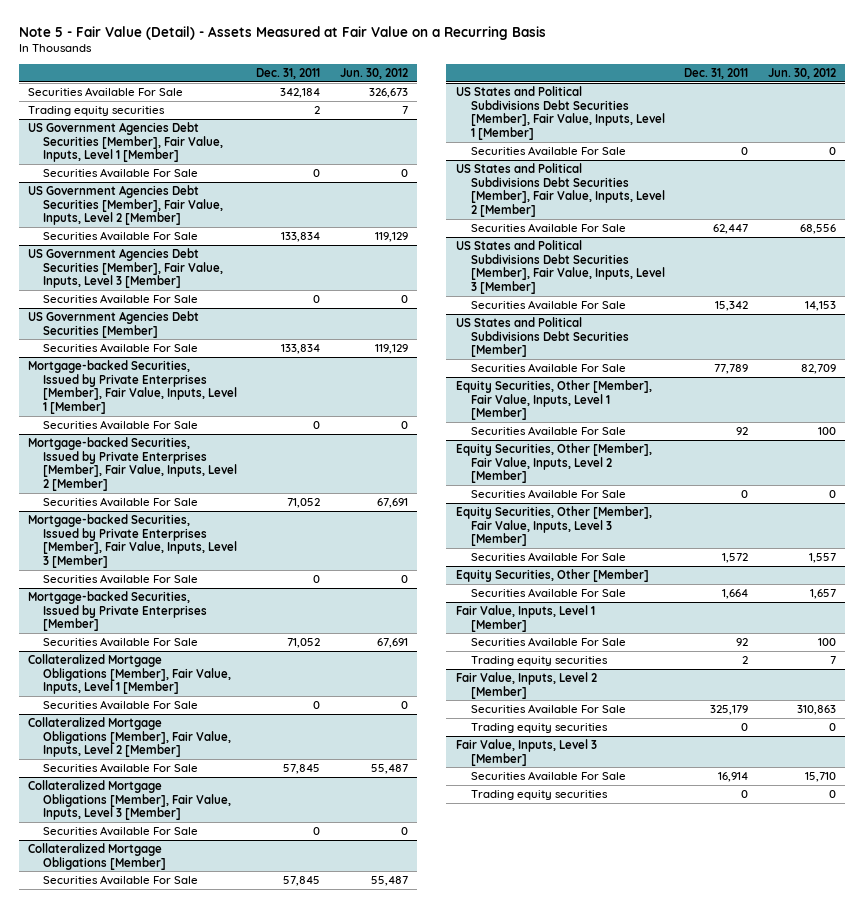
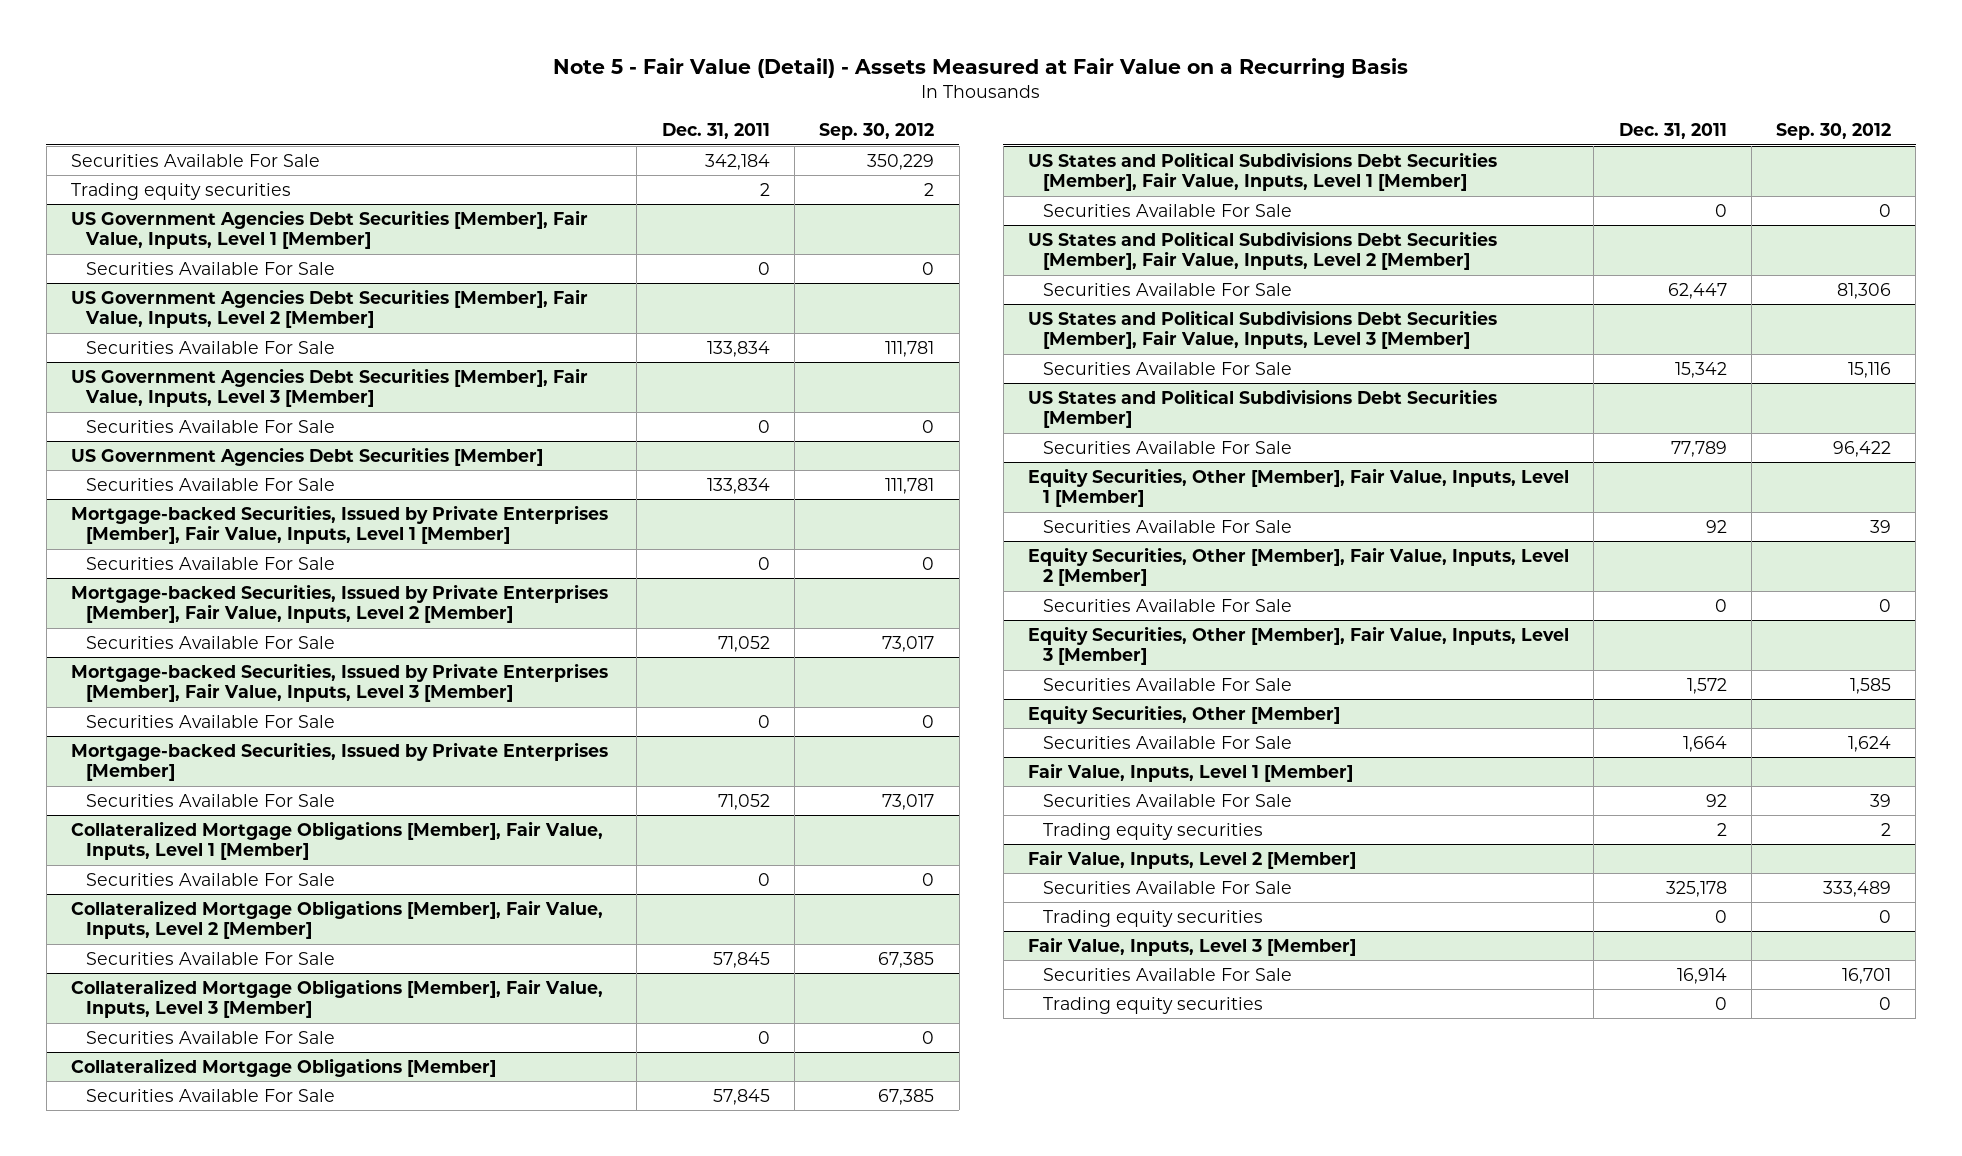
[339,67,408,79] Jun. 30, 2012 -> none
none -> [819,123,935,141] Sep. 30, 2012
[710,704,749,715] 325,179 -> [1665,880,1727,897] 325,178

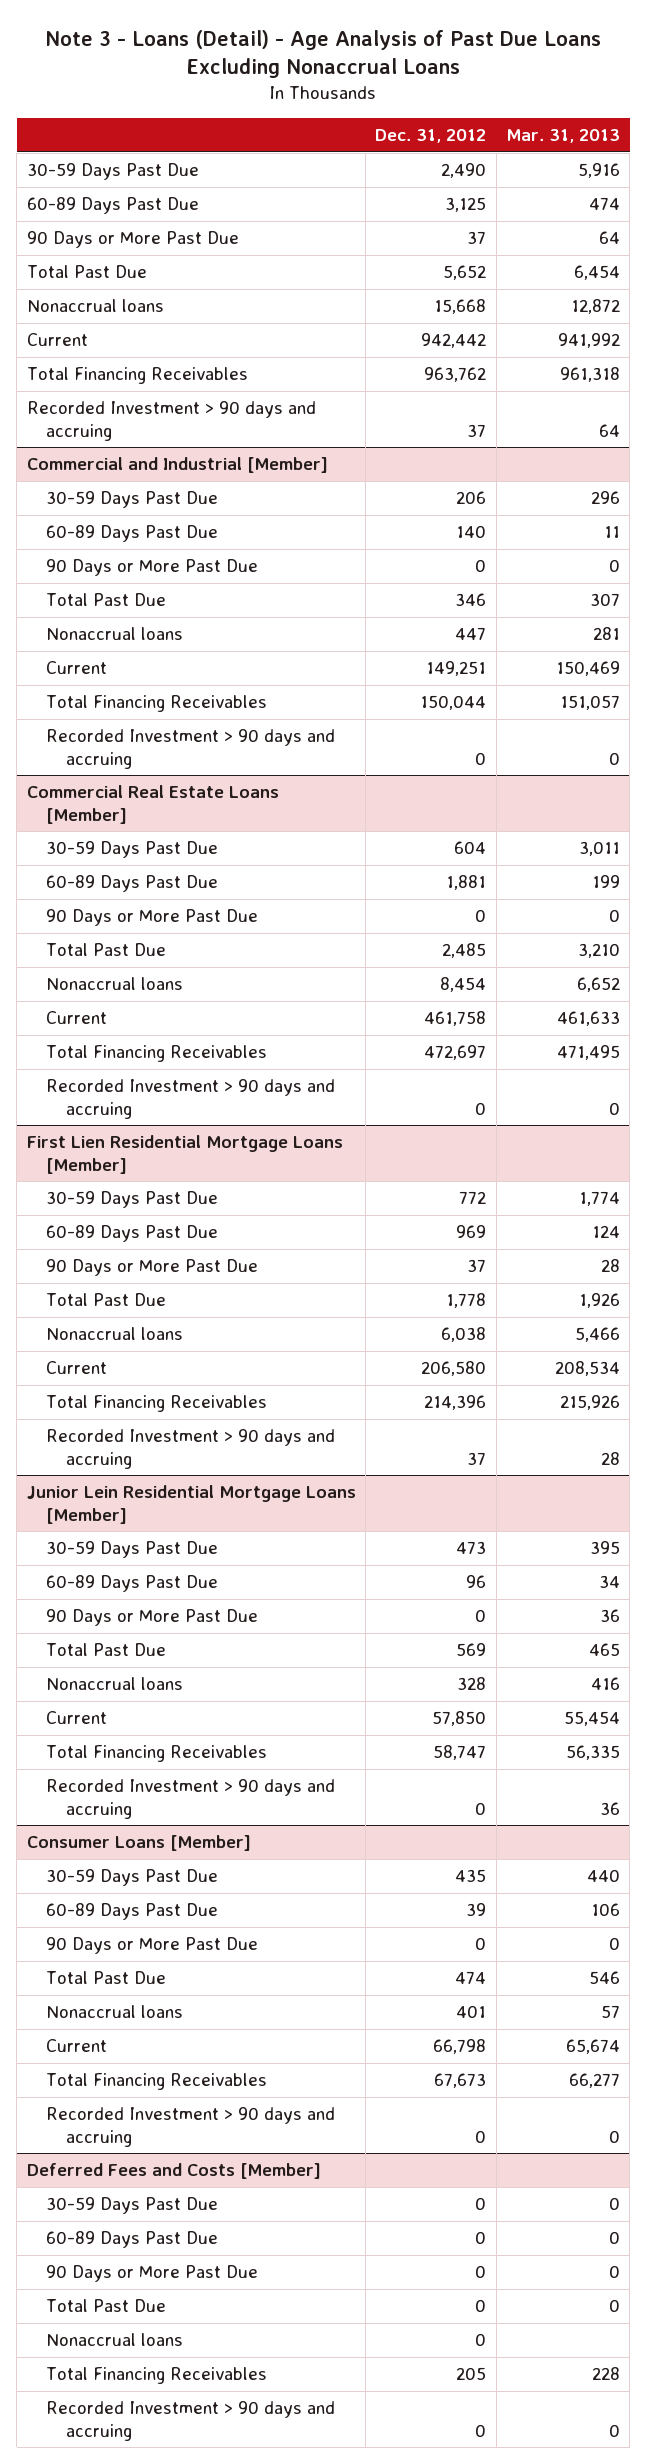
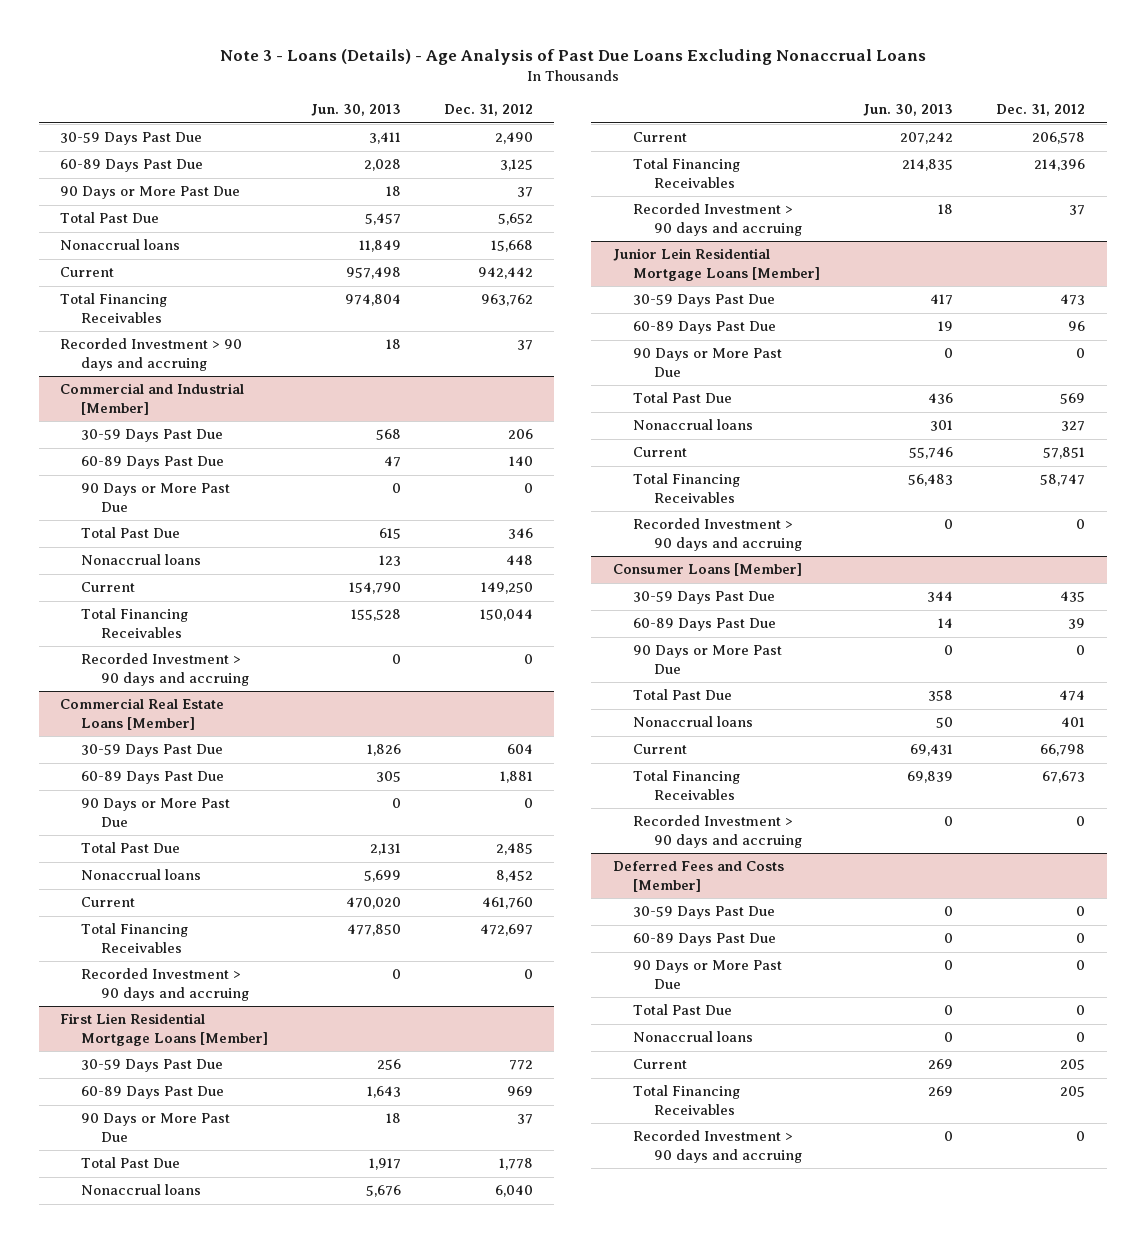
[45,29,602,79] Note 3 - Loans (Detail) - Age Analysis of Past Due Loans Excluding Nonaccrual Loans -> [219,49,926,66] Note 3 - Loans (Details) - Age Analysis of Past Due Loans Excluding Nonaccrual Loans
[505,129,620,144] Mar. 31, 2013 -> none
none -> [310,104,401,117] Jun. 30, 2013
[455,627,487,641] 447 -> [505,555,533,566] 448
[426,661,487,677] 149,251 -> [480,582,533,595] 149,250
[440,977,487,993] 8,454 -> [495,870,533,883] 8,452
[424,1011,487,1027] 461,758 -> [481,897,533,910] 461,760
[441,1327,487,1343] 6,038 -> [494,1185,533,1198] 6,040
[421,1361,487,1377] 206,580 -> [1032,132,1086,145] 206,578
[457,1677,487,1691] 328 -> [1061,421,1086,432] 327
[432,1711,487,1727] 57,850 -> [1043,447,1086,460] 57,851
none -> [633,1059,688,1070] Current

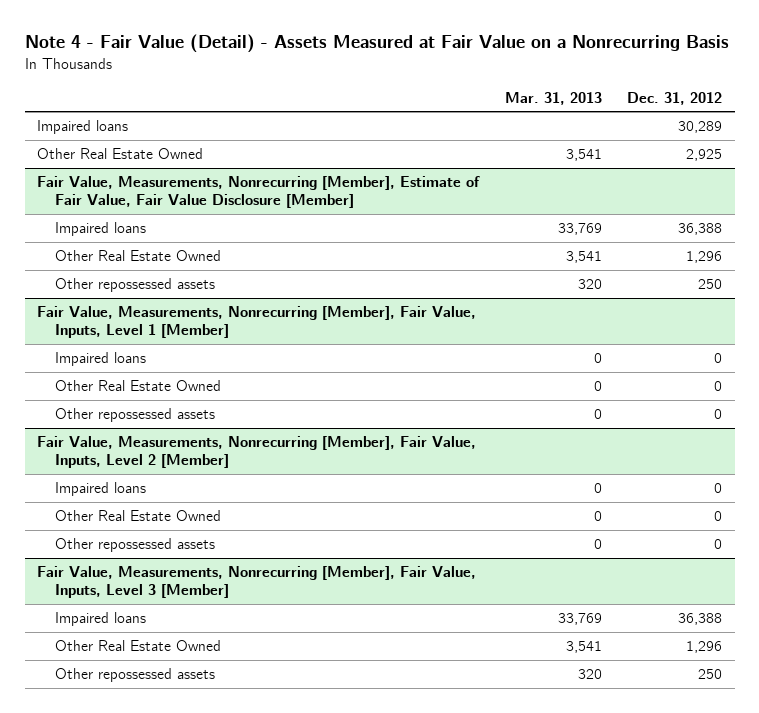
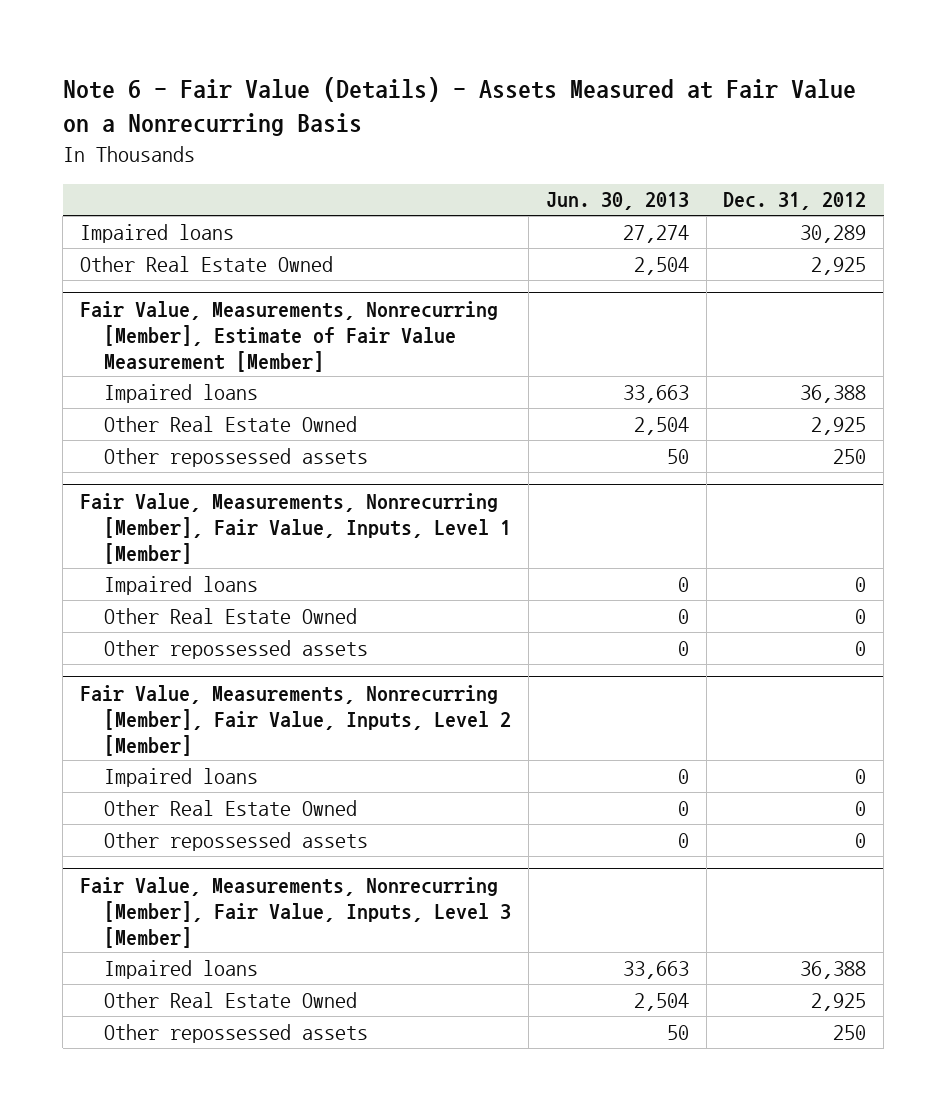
[24,34,729,54] Note 4 - Fair Value (Detail) - Assets Measured at Fair Value on a Nonrecurring Basis -> [62,76,856,137] Note 6 - Fair Value (Details) - Assets Measured at Fair Value on a Nonrecurring Basis
[504,91,602,105] Mar. 31, 2013 -> none
none -> [545,192,689,211] Jun. 30, 2013
[37,176,481,209] Fair Value, Measurements, Nonrecurring [Member], Estimate of Fair Value, Fair Value Disclosure [Member] -> [79,300,498,372] Fair Value, Measurements, Nonrecurring [Member], Estimate of Fair Value Measurement [Member]
[686,251,723,264] 1,296 -> [811,416,867,435] 2,925
[686,641,723,654] 1,296 -> [811,992,867,1011] 2,925

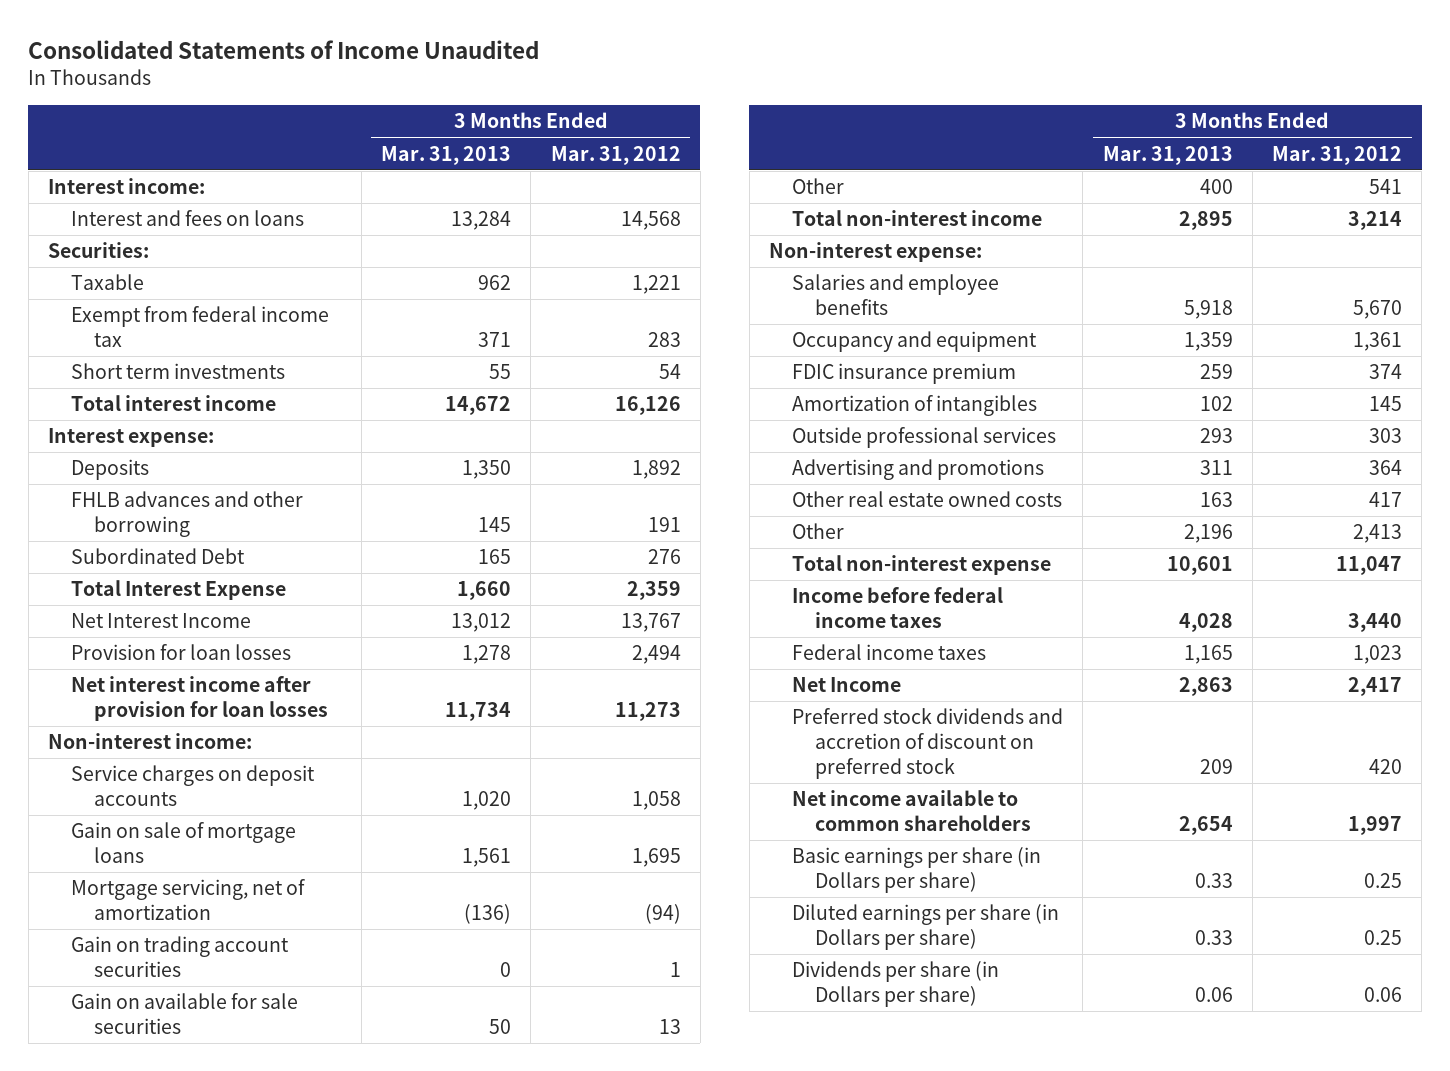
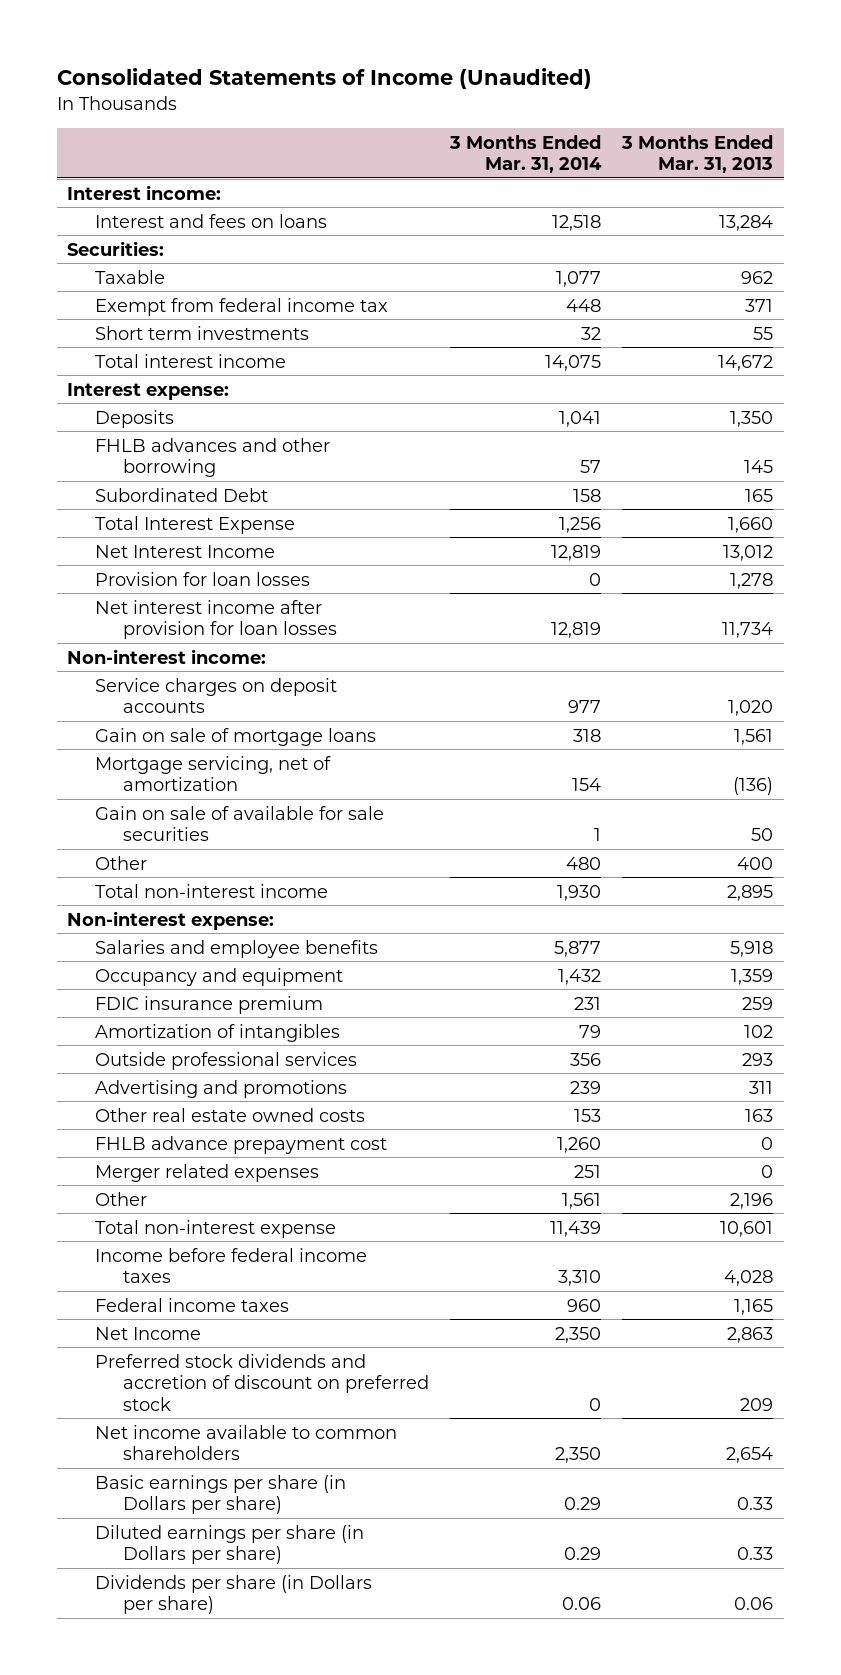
[28,39,540,59] Consolidated Statements of Income Unaudited -> [56,68,592,90] Consolidated Statements of Income (Unaudited)
[550,145,681,165] Mar. 31, 2012 -> none
none -> [449,134,603,174] 3 Months Ended Mar. 31, 2014
[70,936,289,978] Gain on trading account securities -> none
[70,993,298,1035] Gain on available for sale securities -> [95,805,385,842] Gain on sale of available for sale securities
none -> [95,1135,388,1154] FHLB advance prepayment cost
none -> [95,1163,320,1182] Merger related expenses

